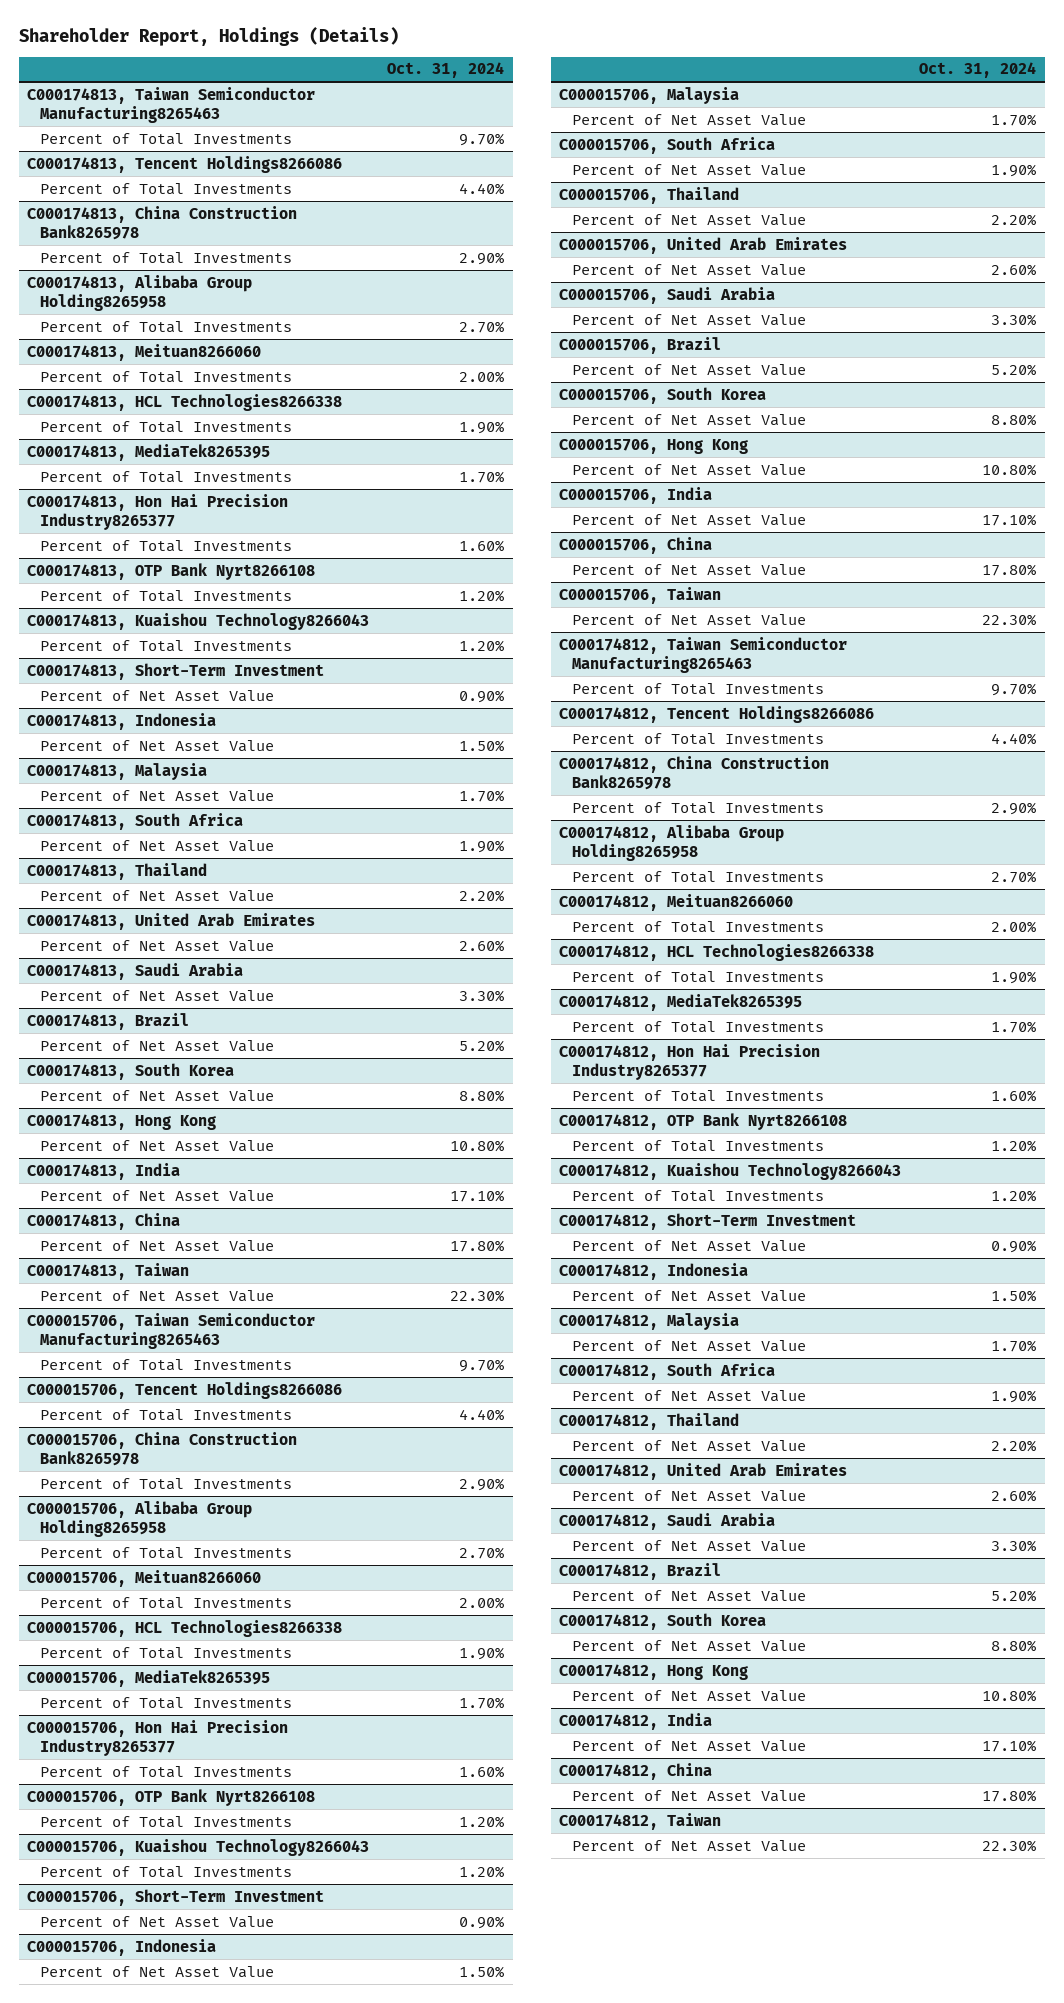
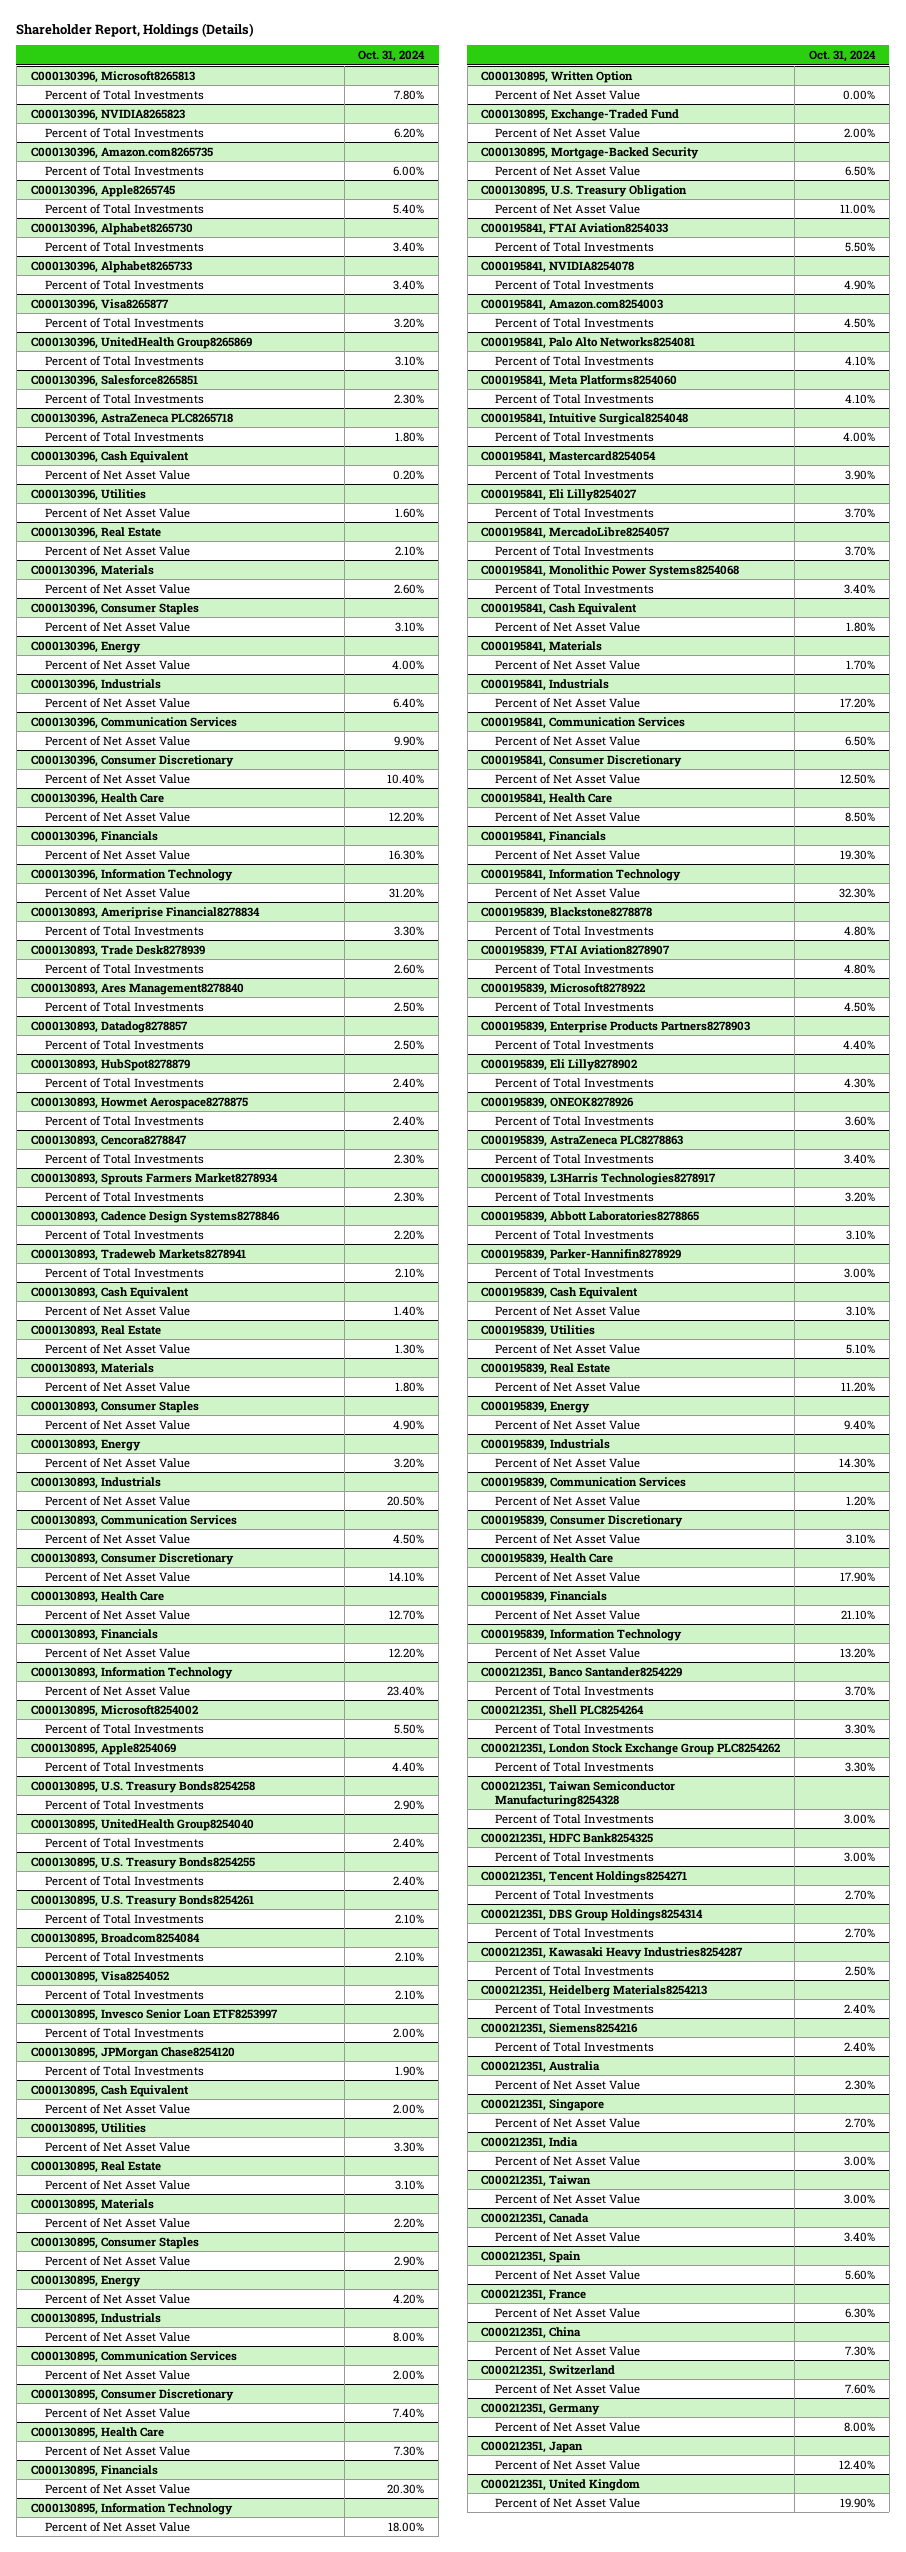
[27,86,316,123] C000174813, Taiwan Semiconductor Manufacturing8265463 -> none
[27,155,343,173] C000174813, Tencent Holdings8266086 -> none
[27,205,298,240] C000174813, China Construction Bank8265978 -> none
[27,274,253,311] C000174813, Alibaba Group Holding8265958 -> none
[27,343,262,361] C000174813, Meituan8266060 -> none
[27,393,343,411] C000174813, HCL Technologies8266338 -> none
[27,443,271,461] C000174813, MediaTek8265395 -> none
[27,493,289,530] C000174813, Hon Hai Precision Industry8265377 -> none
[27,562,316,580] C000174813, OTP Bank Nyrt8266108 -> none
[27,612,370,630] C000174813, Kuaishou Technology8266043 -> none
[27,662,325,680] C000174813, Short-Term Investment -> none
[27,712,217,730] C000174813, Indonesia -> none
[27,762,208,780] C000174813, Malaysia -> none
[27,812,244,830] C000174813, South Africa -> none
[40,839,275,852] Percent of Net Asset Value -> none
[27,862,208,880] C000174813, Thailand -> none
[40,889,275,902] Percent of Net Asset Value -> none
[27,912,316,930] C000174813, United Arab Emirates -> none
none -> [30,70,195,83] C000130396, Microsoft8265813
[459,132,505,146] 9.70% -> [394,89,425,100] 7.80%
none -> [30,108,185,121] C000130396, NVIDIA8265823
[459,182,505,195] 4.40% -> [394,127,425,138] 6.20%
none -> [30,146,213,159] C000130396, Amazon.com8265735
[459,251,505,265] 2.90% -> [393,165,425,176] 6.00%
none -> [30,184,175,197] C000130396, Apple8265745
[459,320,505,333] 2.70% -> [393,203,425,214] 5.40%
none -> [30,222,193,235] C000130396, Alphabet8265730
[459,370,505,383] 2.00% -> [393,241,425,252] 3.40%
none -> [30,260,192,273] C000130396, Alphabet8265733
[459,420,505,434] 1.90% -> [393,279,425,290] 3.40%
none -> [30,298,169,311] C000130396, Visa8265877
[459,470,505,483] 1.70% -> [394,317,425,328] 3.20%
none -> [30,336,252,349] C000130396, UnitedHealth Group8265869
[459,539,505,552] 1.60% -> [395,355,425,366] 3.10%
none -> [30,374,198,387] C000130396, Salesforce8265851
[459,589,505,602] 1.20% -> [394,393,425,404] 2.30%
none -> [30,412,233,425] C000130396, AstraZeneca PLC8265718
[459,639,505,652] 1.20% -> [395,431,425,442] 1.80%
none -> [30,450,189,463] C000130396, Cash Equivalent
[459,689,505,703] 0.90% -> [393,469,425,480] 0.20%
none -> [30,488,146,501] C000130396, Utilities
[459,739,505,752] 1.50% -> [395,507,425,518] 1.60%
none -> [30,526,161,539] C000130396, Real Estate
[459,789,505,802] 1.70% -> [395,545,425,556] 2.10%
none -> [30,564,154,577] C000130396, Materials
[27,962,244,980] C000174813, Saudi Arabia -> none
[27,1012,190,1030] C000174813, Brazil -> none
[27,1062,235,1080] C000174813, South Korea -> none
[27,1113,217,1130] C000174813, Hong Kong -> none
[27,1162,181,1180] C000174813, India -> none
[27,1212,181,1230] C000174813, China -> none
[27,1262,190,1280] C000174813, Taiwan -> none
[27,1312,316,1349] C000015706, Taiwan Semiconductor Manufacturing8265463 -> none
[27,1381,343,1399] C000015706, Tencent Holdings8266086 -> none
none -> [30,602,199,615] C000130396, Consumer Staples
[459,989,505,1002] 3.30% -> [395,621,425,632] 3.10%
none -> [30,640,141,653] C000130396, Energy
[459,1039,505,1052] 5.20% -> [392,659,425,670] 4.00%
none -> [30,678,161,691] C000130396, Industrials
[459,1089,505,1102] 8.80% -> [393,697,425,708] 6.40%
none -> [30,716,237,729] C000130396, Communication Services
[450,1139,505,1152] 10.80% -> [394,735,425,746] 9.90%
none -> [30,754,234,767] C000130396, Consumer Discretionary
[450,1189,505,1202] 17.10% -> [387,773,425,784] 10.40%
none -> [30,792,164,805] C000130396, Health Care
[450,1239,505,1252] 17.80% -> [389,811,425,822] 12.20%
none -> [30,830,158,843] C000130396, Financials
[450,1289,505,1302] 22.30% -> [389,849,425,860] 16.30%
none -> [30,868,233,881] C000130396, Information Technology
none -> [44,887,190,898] Percent of Net Asset Value
none -> [30,906,260,919] C000130893, Ameriprise Financial8278834
[459,1358,505,1372] 9.70% -> [394,925,425,936] 3.30%
none -> [30,944,205,957] C000130893, Trade Desk8278939
none -> [44,963,204,974] Percent of Total Investments
none -> [30,982,244,995] C000130893, Ares Management8278840
none -> [44,1001,204,1012] Percent of Total Investments
none -> [30,1020,188,1033] C000130893, Datadog8278857
none -> [44,1039,204,1050] Percent of Total Investments
none -> [30,1058,190,1071] C000130893, HubSpot8278879
none -> [44,1077,204,1088] Percent of Total Investments
none -> [30,1096,248,1109] C000130893, Howmet Aerospace8278875
none -> [44,1115,204,1126] Percent of Total Investments
none -> [30,1134,187,1147] C000130893, Cencora8278847
none -> [44,1153,204,1164] Percent of Total Investments
none -> [30,1172,278,1185] C000130893, Sprouts Farmers Market8278934
none -> [44,1191,204,1202] Percent of Total Investments
none -> [30,1210,280,1223] C000130893, Cadence Design Systems8278846
none -> [44,1229,204,1240] Percent of Total Investments
none -> [30,1248,246,1261] C000130893, Tradeweb Markets8278941
none -> [44,1267,204,1278] Percent of Total Investments
none -> [30,1286,189,1299] C000130893, Cash Equivalent
none -> [44,1305,190,1316] Percent of Net Asset Value
none -> [30,1324,161,1337] C000130893, Real Estate
none -> [44,1343,190,1354] Percent of Net Asset Value
none -> [30,1362,154,1375] C000130893, Materials
none -> [44,1381,190,1392] Percent of Net Asset Value
none -> [30,1400,199,1413] C000130893, Consumer Staples
none -> [44,1419,190,1430] Percent of Net Asset Value
none -> [30,1438,141,1451] C000130893, Energy
none -> [44,1457,190,1468] Percent of Net Asset Value
none -> [30,1476,161,1489] C000130893, Industrials
none -> [44,1495,190,1506] Percent of Net Asset Value
none -> [30,1514,237,1527] C000130893, Communication Services
none -> [44,1533,190,1544] Percent of Net Asset Value
none -> [30,1552,234,1565] C000130893, Consumer Discretionary
none -> [44,1571,190,1582] Percent of Net Asset Value
none -> [30,1590,164,1603] C000130893, Health Care
none -> [44,1609,190,1620] Percent of Net Asset Value
none -> [30,1628,158,1641] C000130893, Financials
none -> [44,1647,190,1658] Percent of Net Asset Value
none -> [30,1666,233,1679] C000130893, Information Technology
none -> [44,1685,190,1696] Percent of Net Asset Value
none -> [30,1704,198,1717] C000130895, Microsoft8254002
none -> [44,1723,204,1734] Percent of Total Investments
none -> [30,1742,176,1755] C000130895, Apple8254069
[27,1431,298,1466] C000015706, China Construction Bank8265978 -> none
none -> [30,1780,255,1793] C000130895, U.S. Treasury Bonds8254258
[27,1500,253,1537] C000015706, Alibaba Group Holding8265958 -> none
[27,1569,262,1587] C000015706, Meituan8266060 -> none
none -> [30,1818,254,1831] C000130895, UnitedHealth Group8254040
[459,1546,505,1559] 2.70% -> [393,1837,425,1848] 2.40%
none -> [30,1856,255,1869] C000130895, U.S. Treasury Bonds8254255
none -> [44,1875,204,1886] Percent of Total Investments
none -> [30,1894,254,1907] C000130895, U.S. Treasury Bonds8254261
none -> [44,1913,204,1924] Percent of Total Investments
none -> [30,1932,200,1945] C000130895, Broadcom8254084
none -> [44,1951,204,1962] Percent of Total Investments
none -> [30,1970,169,1983] C000130895, Visa8254052
none -> [44,1989,204,2000] Percent of Total Investments
none -> [30,2008,278,2021] C000130895, Invesco Senior Loan ETF8253997
[27,1619,343,1637] C000015706, HCL Technologies8266338 -> none
none -> [30,2046,235,2059] C000130895, JPMorgan Chase8254120
[27,1669,271,1687] C000015706, MediaTek8265395 -> none
[40,1696,293,1709] Percent of Total Investments -> none
[27,1719,289,1756] C000015706, Hon Hai Precision Industry8265377 -> none
[40,1765,293,1778] Percent of Total Investments -> none
[27,1788,316,1806] C000015706, OTP Bank Nyrt8266108 -> none
[40,1815,293,1828] Percent of Total Investments -> none
[27,1838,370,1856] C000015706, Kuaishou Technology8266043 -> none
[40,1865,293,1878] Percent of Total Investments -> none
[27,1888,325,1906] C000015706, Short-Term Investment -> none
[27,1938,217,1956] C000015706, Indonesia -> none
[40,1965,275,1978] Percent of Net Asset Value -> none
[559,86,740,104] C000015706, Malaysia -> none
[572,113,807,126] Percent of Net Asset Value -> none
[559,136,776,154] C000015706, South Africa -> none
[572,163,807,176] Percent of Net Asset Value -> none
[559,186,740,204] C000015706, Thailand -> none
[572,213,807,226] Percent of Net Asset Value -> none
[559,236,848,254] C000015706, United Arab Emirates -> none
[572,263,807,276] Percent of Net Asset Value -> none
[559,286,776,304] C000015706, Saudi Arabia -> none
none -> [30,2084,189,2097] C000130895, Cash Equivalent
[459,1915,505,1929] 0.90% -> [393,2103,425,2114] 2.00%
none -> [30,2122,146,2135] C000130895, Utilities
[559,336,722,354] C000015706, Brazil -> none
[559,386,767,404] C000015706, South Korea -> none
[559,438,749,454] C000015706, Hong Kong -> none
[559,486,713,504] C000015706, India -> none
[559,536,713,554] C000015706, China -> none
[559,586,722,604] C000015706, Taiwan -> none
[559,636,848,673] C000174812, Taiwan Semiconductor Manufacturing8265463 -> none
[559,705,875,723] C000174812, Tencent Holdings8266086 -> none
none -> [30,2160,161,2173] C000130895, Real Estate
[991,363,1037,376] 5.20% -> [395,2179,425,2190] 3.10%
none -> [30,2198,154,2211] C000130895, Materials
[991,413,1037,426] 8.80% -> [394,2217,425,2228] 2.20%
none -> [30,2236,199,2249] C000130895, Consumer Staples
[982,463,1037,476] 10.80% -> [394,2255,425,2266] 2.90%
none -> [30,2274,141,2287] C000130895, Energy
[982,513,1037,526] 17.10% -> [393,2293,425,2304] 4.20%
none -> [30,2312,161,2325] C000130895, Industrials
[982,563,1037,576] 17.80% -> [393,2331,425,2342] 8.00%
none -> [30,2350,237,2363] C000130895, Communication Services
[982,613,1037,626] 22.30% -> [393,2369,425,2380] 2.00%
none -> [30,2388,234,2401] C000130895, Consumer Discretionary
none -> [44,2407,190,2418] Percent of Net Asset Value
none -> [30,2426,164,2439] C000130895, Health Care
none -> [44,2445,190,2456] Percent of Net Asset Value
none -> [30,2464,158,2477] C000130895, Financials
none -> [44,2483,190,2494] Percent of Net Asset Value
none -> [30,2502,233,2515] C000130895, Information Technology
none -> [44,2521,190,2532] Percent of Net Asset Value
none -> [481,70,634,83] C000130895, Written Option
none -> [495,89,641,100] Percent of Net Asset Value
none -> [481,108,680,121] C000130895, Exchange-Traded Fund
none -> [495,127,641,138] Percent of Net Asset Value
none -> [481,146,700,159] C000130895, Mortgage-Backed Security
none -> [495,165,641,176] Percent of Net Asset Value
none -> [481,184,688,197] C000130895, U.S. Treasury Obligation
none -> [495,203,641,214] Percent of Net Asset Value
none -> [481,222,669,235] C000195841, FTAI Aviation8254033
[991,682,1037,696] 9.70% -> [844,241,875,252] 5.50%
none -> [481,260,635,273] C000195841, NVIDIA8254078
none -> [495,279,655,290] Percent of Total Investments
none -> [481,298,664,311] C000195841, Amazon.com8254003
none -> [495,317,655,328] Percent of Total Investments
none -> [481,336,696,349] C000195841, Palo Alto Networks8254081
none -> [495,355,655,366] Percent of Total Investments
none -> [481,374,678,387] C000195841, Meta Platforms8254060
none -> [495,393,655,404] Percent of Total Investments
none -> [481,412,689,425] C000195841, Intuitive Surgical8254048
none -> [495,431,655,442] Percent of Total Investments
none -> [481,450,657,463] C000195841, Mastercard8254054
none -> [495,469,655,480] Percent of Total Investments
none -> [481,488,638,501] C000195841, Eli Lilly8254027
none -> [495,507,655,518] Percent of Total Investments
none -> [481,526,671,539] C000195841, MercadoLibre8254057
none -> [495,545,655,556] Percent of Total Investments
none -> [481,564,740,577] C000195841, Monolithic Power Systems8254068
none -> [495,583,655,594] Percent of Total Investments
none -> [481,602,638,615] C000195841, Cash Equivalent
none -> [495,621,641,632] Percent of Net Asset Value
none -> [481,640,603,653] C000195841, Materials
none -> [495,659,641,670] Percent of Net Asset Value
none -> [481,678,610,691] C000195841, Industrials
none -> [495,697,641,708] Percent of Net Asset Value
none -> [481,716,686,729] C000195841, Communication Services
none -> [495,735,641,746] Percent of Net Asset Value
none -> [481,754,683,767] C000195841, Consumer Discretionary
none -> [495,773,641,784] Percent of Net Asset Value
none -> [481,792,613,805] C000195841, Health Care
none -> [495,811,641,822] Percent of Net Asset Value
none -> [481,830,607,843] C000195841, Financials
none -> [495,849,641,860] Percent of Net Asset Value
none -> [481,868,682,881] C000195841, Information Technology
none -> [495,887,641,898] Percent of Net Asset Value
none -> [481,906,653,919] C000195839, Blackstone8278878
none -> [495,925,655,936] Percent of Total Investments
none -> [481,944,671,957] C000195839, FTAI Aviation8278907
none -> [495,963,655,974] Percent of Total Investments
none -> [481,982,646,995] C000195839, Microsoft8278922
none -> [495,1001,655,1012] Percent of Total Investments
none -> [481,1020,751,1033] C000195839, Enterprise Products Partners8278903
[559,755,830,790] C000174812, China Construction Bank8265978 -> none
[559,824,785,861] C000174812, Alibaba Group Holding8265958 -> none
none -> [481,1058,638,1071] C000195839, Eli Lilly8278902
[991,801,1037,815] 2.90% -> [843,1077,875,1088] 4.30%
none -> [481,1096,635,1109] C000195839, ONEOK8278926
none -> [495,1115,655,1126] Percent of Total Investments
none -> [481,1134,684,1147] C000195839, AstraZeneca PLC8278863
none -> [495,1153,655,1164] Percent of Total Investments
none -> [481,1172,717,1185] C000195839, L3Harris Technologies8278917
none -> [495,1191,655,1202] Percent of Total Investments
none -> [481,1210,700,1223] C000195839, Abbott Laboratories8278865
none -> [495,1229,655,1240] Percent of Total Investments
none -> [481,1248,682,1261] C000195839, Parker-Hannifin8278929
none -> [495,1267,655,1278] Percent of Total Investments
none -> [481,1286,639,1299] C000195839, Cash Equivalent
none -> [495,1305,641,1316] Percent of Net Asset Value
none -> [481,1324,596,1337] C000195839, Utilities
none -> [495,1343,641,1354] Percent of Net Asset Value
none -> [481,1362,611,1375] C000195839, Real Estate
none -> [495,1381,641,1392] Percent of Net Asset Value
none -> [481,1400,591,1413] C000195839, Energy
none -> [495,1419,641,1430] Percent of Net Asset Value
none -> [481,1438,611,1451] C000195839, Industrials
none -> [495,1457,641,1468] Percent of Net Asset Value
none -> [481,1476,687,1489] C000195839, Communication Services
none -> [495,1495,641,1506] Percent of Net Asset Value
none -> [481,1514,684,1527] C000195839, Consumer Discretionary
none -> [495,1533,641,1544] Percent of Net Asset Value
none -> [481,1552,614,1565] C000195839, Health Care
none -> [495,1571,641,1582] Percent of Net Asset Value
none -> [481,1590,608,1603] C000195839, Financials
none -> [495,1609,641,1620] Percent of Net Asset Value
none -> [481,1628,683,1641] C000195839, Information Technology
none -> [495,1647,641,1658] Percent of Net Asset Value
none -> [481,1666,683,1679] C000212351, Banco Santander8254229
none -> [495,1685,655,1696] Percent of Total Investments
none -> [481,1704,645,1717] C000212351, Shell PLC8254264
none -> [495,1723,655,1734] Percent of Total Investments
none -> [481,1742,781,1755] C000212351, London Stock Exchange Group PLC8254262
none -> [495,1761,655,1772] Percent of Total Investments
none -> [481,1780,676,1807] C000212351, Taiwan Semiconductor Manufacturing8254328
none -> [495,1813,655,1824] Percent of Total Investments
none -> [481,1832,654,1845] C000212351, HDFC Bank8254325
none -> [495,1851,655,1862] Percent of Total Investments
none -> [481,1870,688,1883] C000212351, Tencent Holdings8254271
[559,893,794,911] C000174812, Meituan8266060 -> none
[559,943,875,961] C000174812, HCL Technologies8266338 -> none
[559,993,803,1011] C000174812, MediaTek8265395 -> none
[559,1043,821,1080] C000174812, Hon Hai Precision Industry8265377 -> none
[559,1112,848,1130] C000174812, OTP Bank Nyrt8266108 -> none
[572,1139,825,1152] Percent of Total Investments -> none
[559,1162,902,1180] C000174812, Kuaishou Technology8266043 -> none
[572,1189,825,1202] Percent of Total Investments -> none
[559,1212,857,1230] C000174812, Short-Term Investment -> none
[559,1262,749,1280] C000174812, Indonesia -> none
[559,1312,740,1330] C000174812, Malaysia -> none
[559,1362,776,1380] C000174812, South Africa -> none
[559,1412,740,1430] C000174812, Thailand -> none
[559,1462,848,1480] C000174812, United Arab Emirates -> none
[559,1512,776,1530] C000174812, Saudi Arabia -> none
[559,1562,722,1580] C000174812, Brazil -> none
[559,1612,767,1630] C000174812, South Korea -> none
[559,1663,749,1680] C000174812, Hong Kong -> none
[559,1712,713,1730] C000174812, India -> none
[559,1762,713,1780] C000174812, China -> none
[559,1812,722,1830] C000174812, Taiwan -> none
[572,1839,807,1852] Percent of Net Asset Value -> none
none -> [481,1908,704,1921] C000212351, DBS Group Holdings8254314
[991,920,1037,933] 2.00% -> [844,1927,875,1938] 2.70%
none -> [481,1946,744,1959] C000212351, Kawasaki Heavy Industries8254287
[991,970,1037,984] 1.90% -> [844,1965,875,1976] 2.50%
none -> [481,1984,708,1997] C000212351, Heidelberg Materials8254213
[991,1020,1037,1033] 1.70% -> [843,2003,875,2014] 2.40%
none -> [481,2022,639,2035] C000212351, Siemens8254216
[991,1089,1037,1102] 1.60% -> [843,2041,875,2052] 2.40%
none -> [481,2060,601,2073] C000212351, Australia
[991,1239,1037,1253] 0.90% -> [844,2079,875,2090] 2.30%
none -> [481,2098,605,2111] C000212351, Singapore
[991,1289,1037,1302] 1.50% -> [844,2117,875,2128] 2.70%
none -> [481,2136,579,2149] C000212351, India
[991,1339,1037,1352] 1.70% -> [843,2155,875,2166] 3.00%
none -> [481,2174,592,2187] C000212351, Taiwan
[991,1389,1037,1403] 1.90% -> [843,2193,875,2204] 3.00%
none -> [481,2212,590,2225] C000212351, Canada
[991,1439,1037,1452] 2.20% -> [843,2231,875,2242] 3.40%
none -> [481,2250,582,2263] C000212351, Spain
[991,1489,1037,1502] 2.60% -> [844,2269,875,2280] 5.60%
none -> [481,2288,587,2301] C000212351, France
[991,1539,1037,1552] 3.30% -> [844,2307,875,2318] 6.30%
none -> [481,2326,582,2339] C000212351, China
[991,1589,1037,1602] 5.20% -> [844,2345,875,2356] 7.30%
none -> [481,2364,616,2377] C000212351, Switzerland
[991,1639,1037,1652] 8.80% -> [844,2383,875,2394] 7.60%
none -> [481,2402,601,2415] C000212351, Germany
[982,1689,1037,1702] 10.80% -> [843,2421,875,2432] 8.00%
none -> [481,2440,584,2453] C000212351, Japan
[982,1739,1037,1752] 17.10% -> [838,2459,875,2470] 12.40%
none -> [481,2478,641,2491] C000212351, United Kingdom
[982,1789,1037,1802] 17.80% -> [839,2497,875,2508] 19.90%

